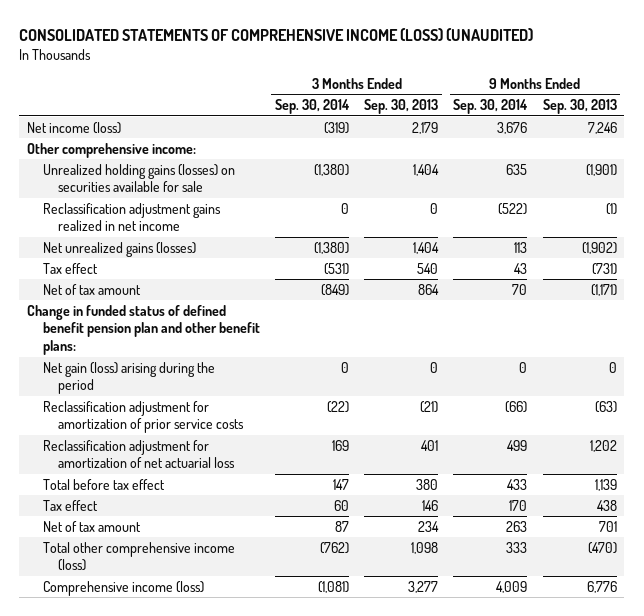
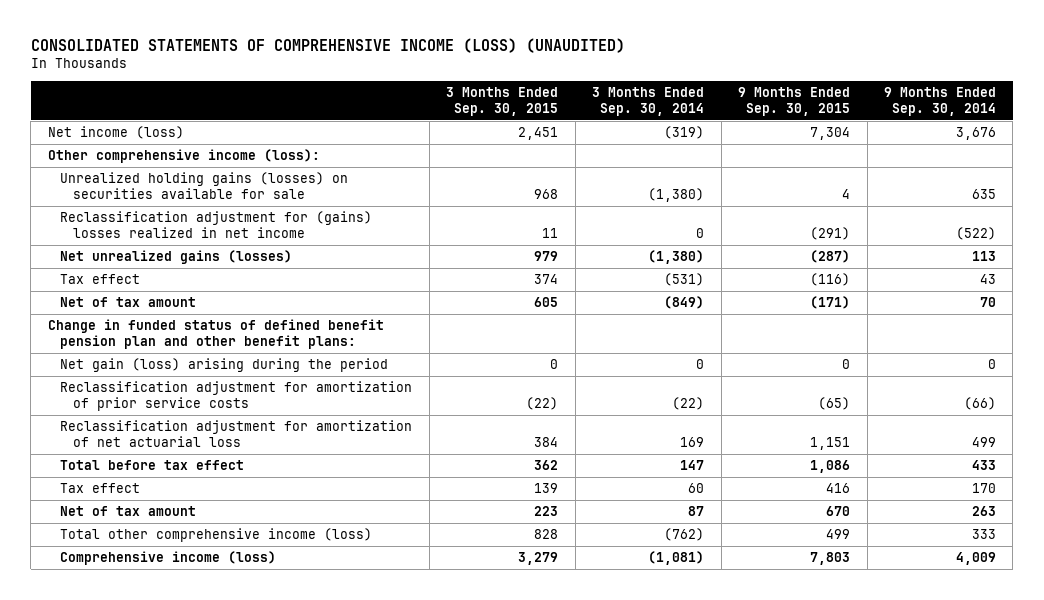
[364,99,439,115] Sep. 30, 2013 -> none
[542,99,617,115] Sep. 30, 2013 -> none
none -> [446,87,559,116] 3 Months Ended Sep. 30, 2015
none -> [738,87,851,116] 9 Months Ended Sep. 30, 2015
[26,142,196,158] Other comprehensive income: -> [47,149,320,164] Other comprehensive income (loss):
[42,202,221,232] Reclassification adjustment gains realized in net income -> [60,211,373,238] Reclassification adjustment for (gains) losses realized in net income

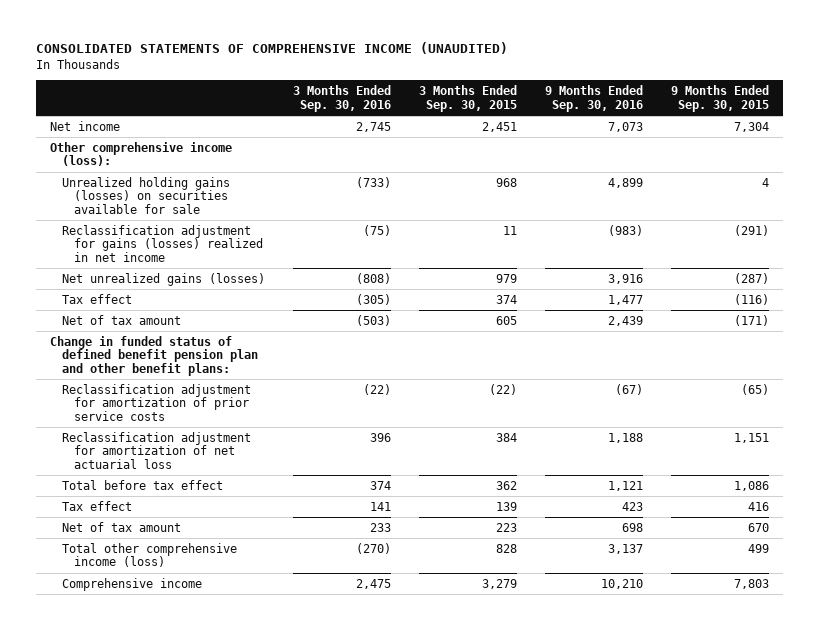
[30,37,625,53] CONSOLIDATED STATEMENTS OF COMPREHENSIVE INCOME (LOSS) (UNAUDITED) -> [35,42,508,55] CONSOLIDATED STATEMENTS OF COMPREHENSIVE INCOME (UNAUDITED)
[592,87,705,116] 3 Months Ended Sep. 30, 2014 -> none
[884,87,997,116] 9 Months Ended Sep. 30, 2014 -> none
none -> [293,85,392,112] 3 Months Ended Sep. 30, 2016
none -> [545,85,644,112] 9 Months Ended Sep. 30, 2016
[47,126,184,140] Net income (loss) -> [49,120,120,131] Net income
[60,211,373,238] Reclassification adjustment for (gains) losses realized in net income -> [61,224,264,262] Reclassification adjustment for gains (losses) realized in net income
[60,358,389,373] Net gain (loss) arising during the period -> none
[60,551,277,566] Comprehensive income (loss) -> [61,577,202,591] Comprehensive income

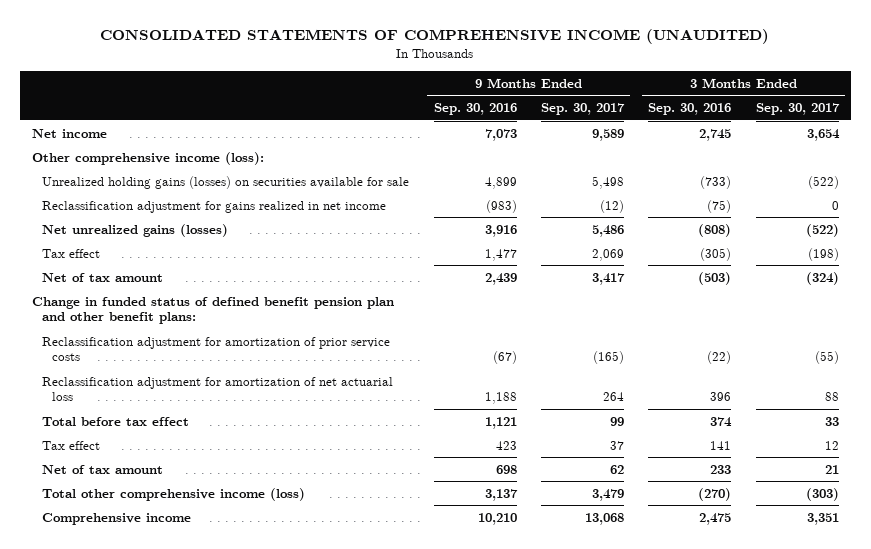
[419,85,518,112] 3 Months Ended Sep. 30, 2015 -> none
[671,85,770,112] 9 Months Ended Sep. 30, 2015 -> none
none -> [541,103,626,116] Sep. 30, 2017
none -> [755,103,840,116] Sep. 30, 2017
[61,224,264,262] Reclassification adjustment for gains (losses) realized in net income -> [42,200,387,213] Reclassification adjustment for gains realized in net income

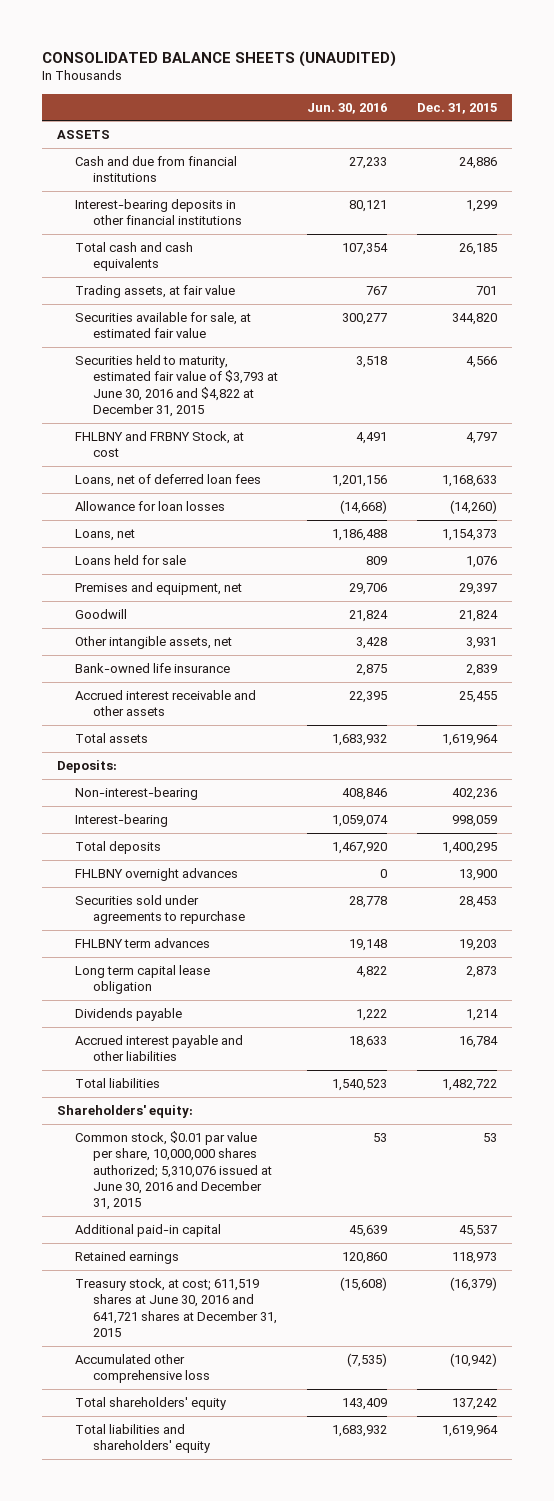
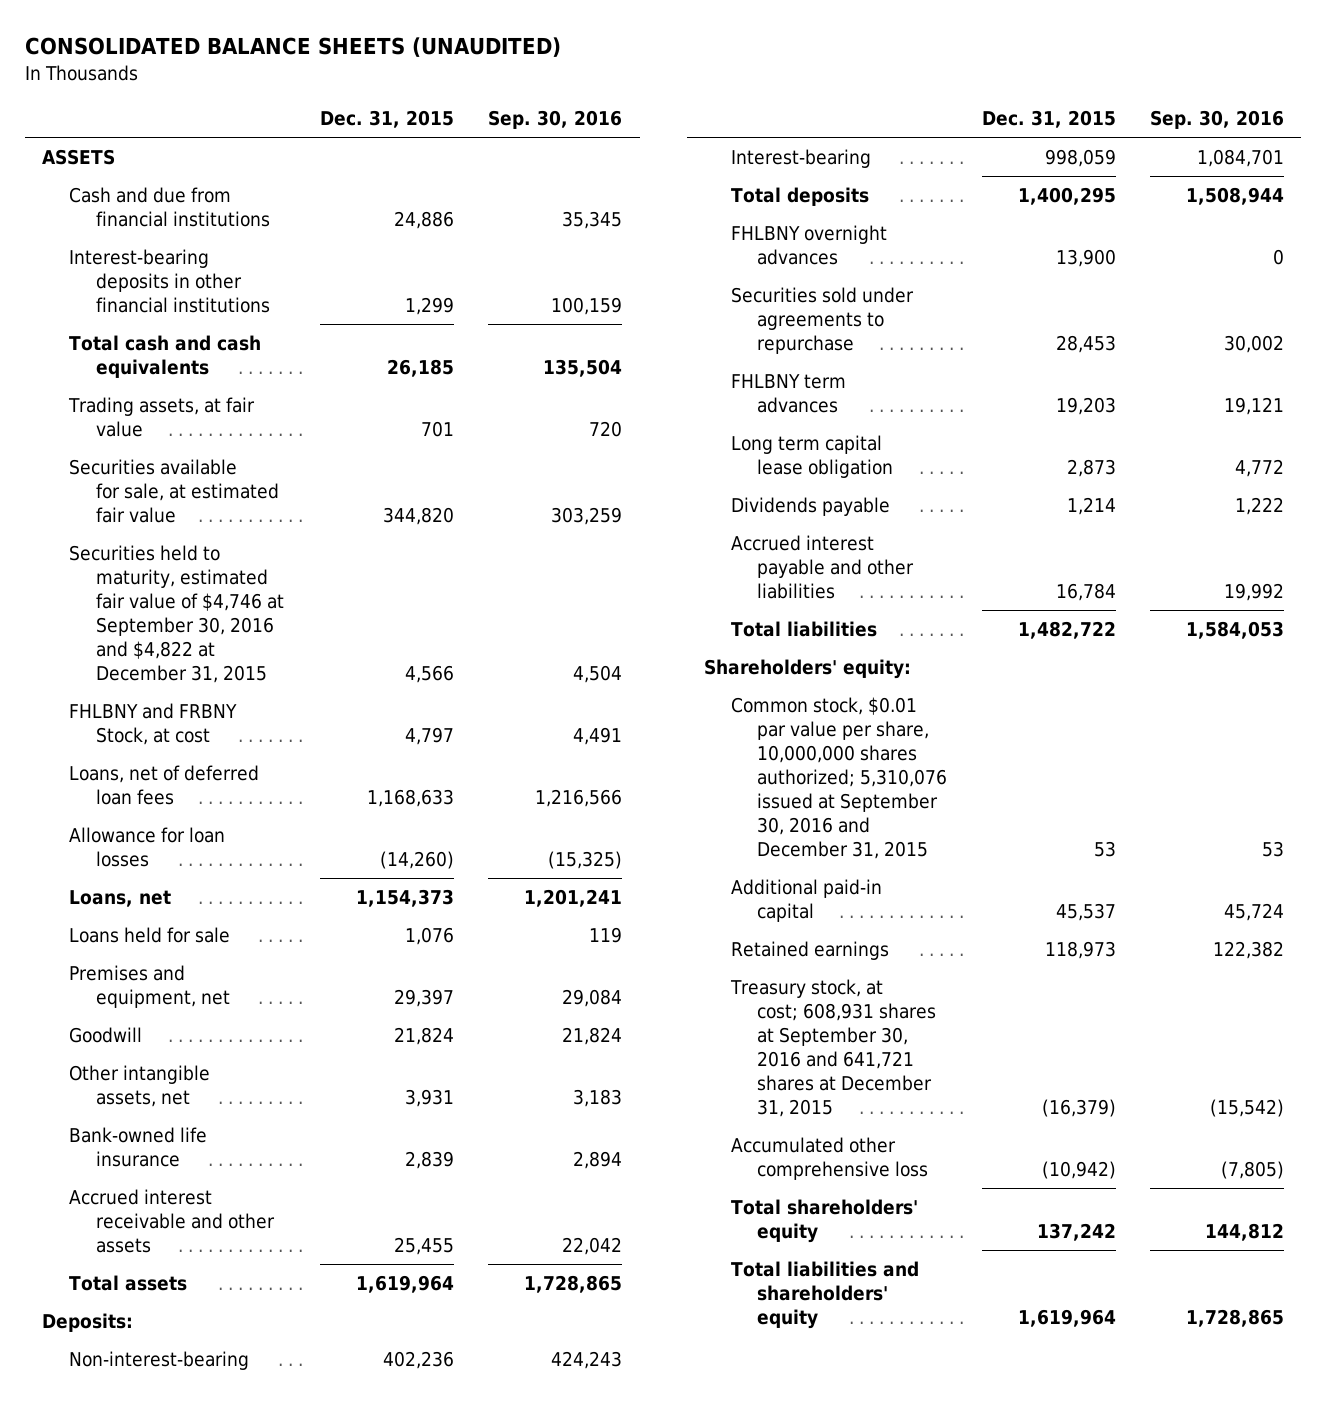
[307,102,388,114] Jun. 30, 2016 -> none
none -> [488,109,623,129] Sep. 30, 2016
[74,355,278,418] Securities held to maturity, estimated fair value of $3,793 at June 30, 2016 and $4,822 at December 31, 2015 -> [68,545,284,683] Securities held to maturity, estimated fair value of $4,746 at September 30, 2016 and $4,822 at December 31, 2015
[74,1131,272,1211] Common stock, $0.01 par value per share, 10,000,000 shares authorized; 5,310,076 issued at June 30, 2016 and December 31, 2015 -> [730,697,948,859] Common stock, $0.01 par value per share, 10,000,000 shares authorized; 5,310,076 issued at September 30, 2016 and December 31, 2015
[74,1278,277,1338] Treasury stock, at cost; 611,519 shares at June 30, 2016 and 641,721 shares at December 31, 2015 -> [729,979,937,1117] Treasury stock, at cost; 608,931 shares at September 30, 2016 and 641,721 shares at December 31, 2015

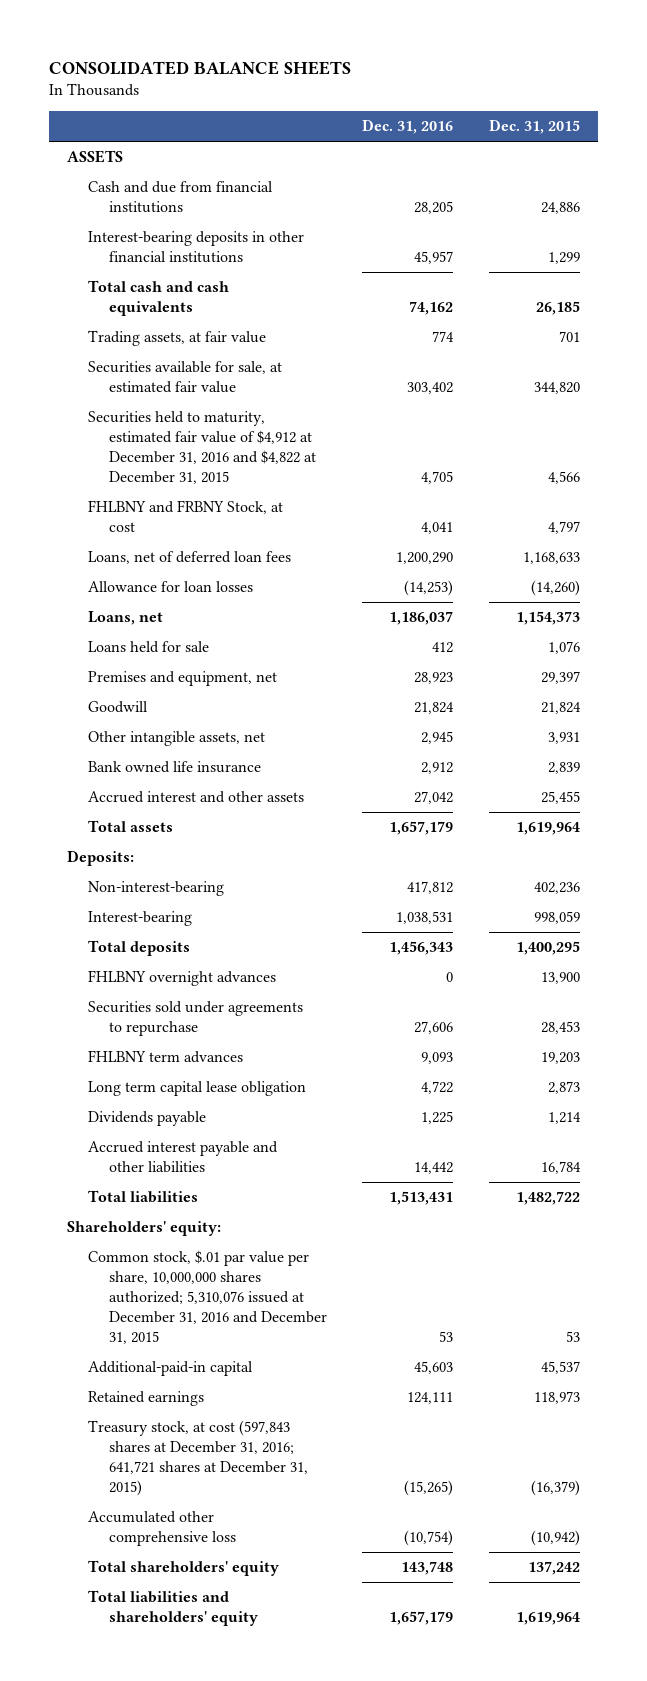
[25,37,562,58] CONSOLIDATED BALANCE SHEETS (UNAUDITED) -> [49,60,352,75] CONSOLIDATED BALANCE SHEETS
[488,109,623,129] Sep. 30, 2016 -> none
none -> [362,119,454,135] Dec. 31, 2016
[68,545,284,683] Securities held to maturity, estimated fair value of $4,746 at September 30, 2016 and $4,822 at December 31, 2015 -> [87,411,316,485] Securities held to maturity, estimated fair value of $4,912 at December 31, 2016 and $4,822 at December 31, 2015
[68,1127,207,1168] Bank-owned life insurance -> [87,761,261,774] Bank owned life insurance
[68,1189,275,1254] Accrued interest receivable and other assets -> [87,791,304,804] Accrued interest and other assets
[730,697,948,859] Common stock, $0.01 par value per share, 10,000,000 shares authorized; 5,310,076 issued at September 30, 2016 and December 31, 2015 -> [87,1250,327,1344] Common stock, $.01 par value per share, 10,000,000 shares authorized; 5,310,076 issued at December 31, 2016 and December 31, 2015
[730,879,882,923] Additional paid-in capital -> [87,1361,253,1377] Additional-paid-in capital
[729,979,937,1117] Treasury stock, at cost; 608,931 shares at September 30, 2016 and 641,721 shares at December 31, 2015 -> [87,1420,308,1497] Treasury stock, at cost (597,843 shares at December 31, 2016; 641,721 shares at December 31, 2015)

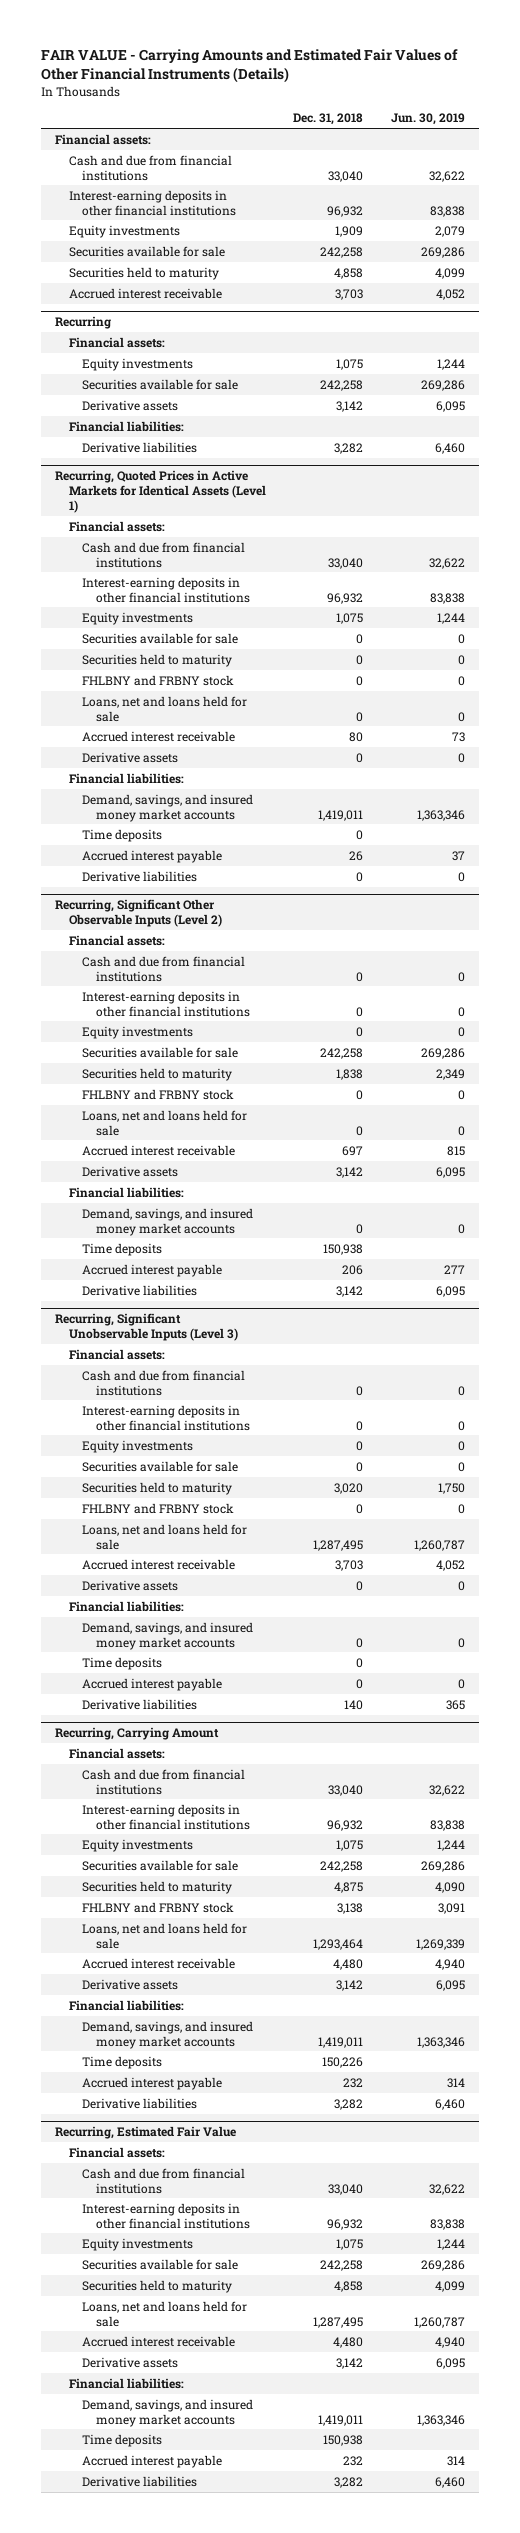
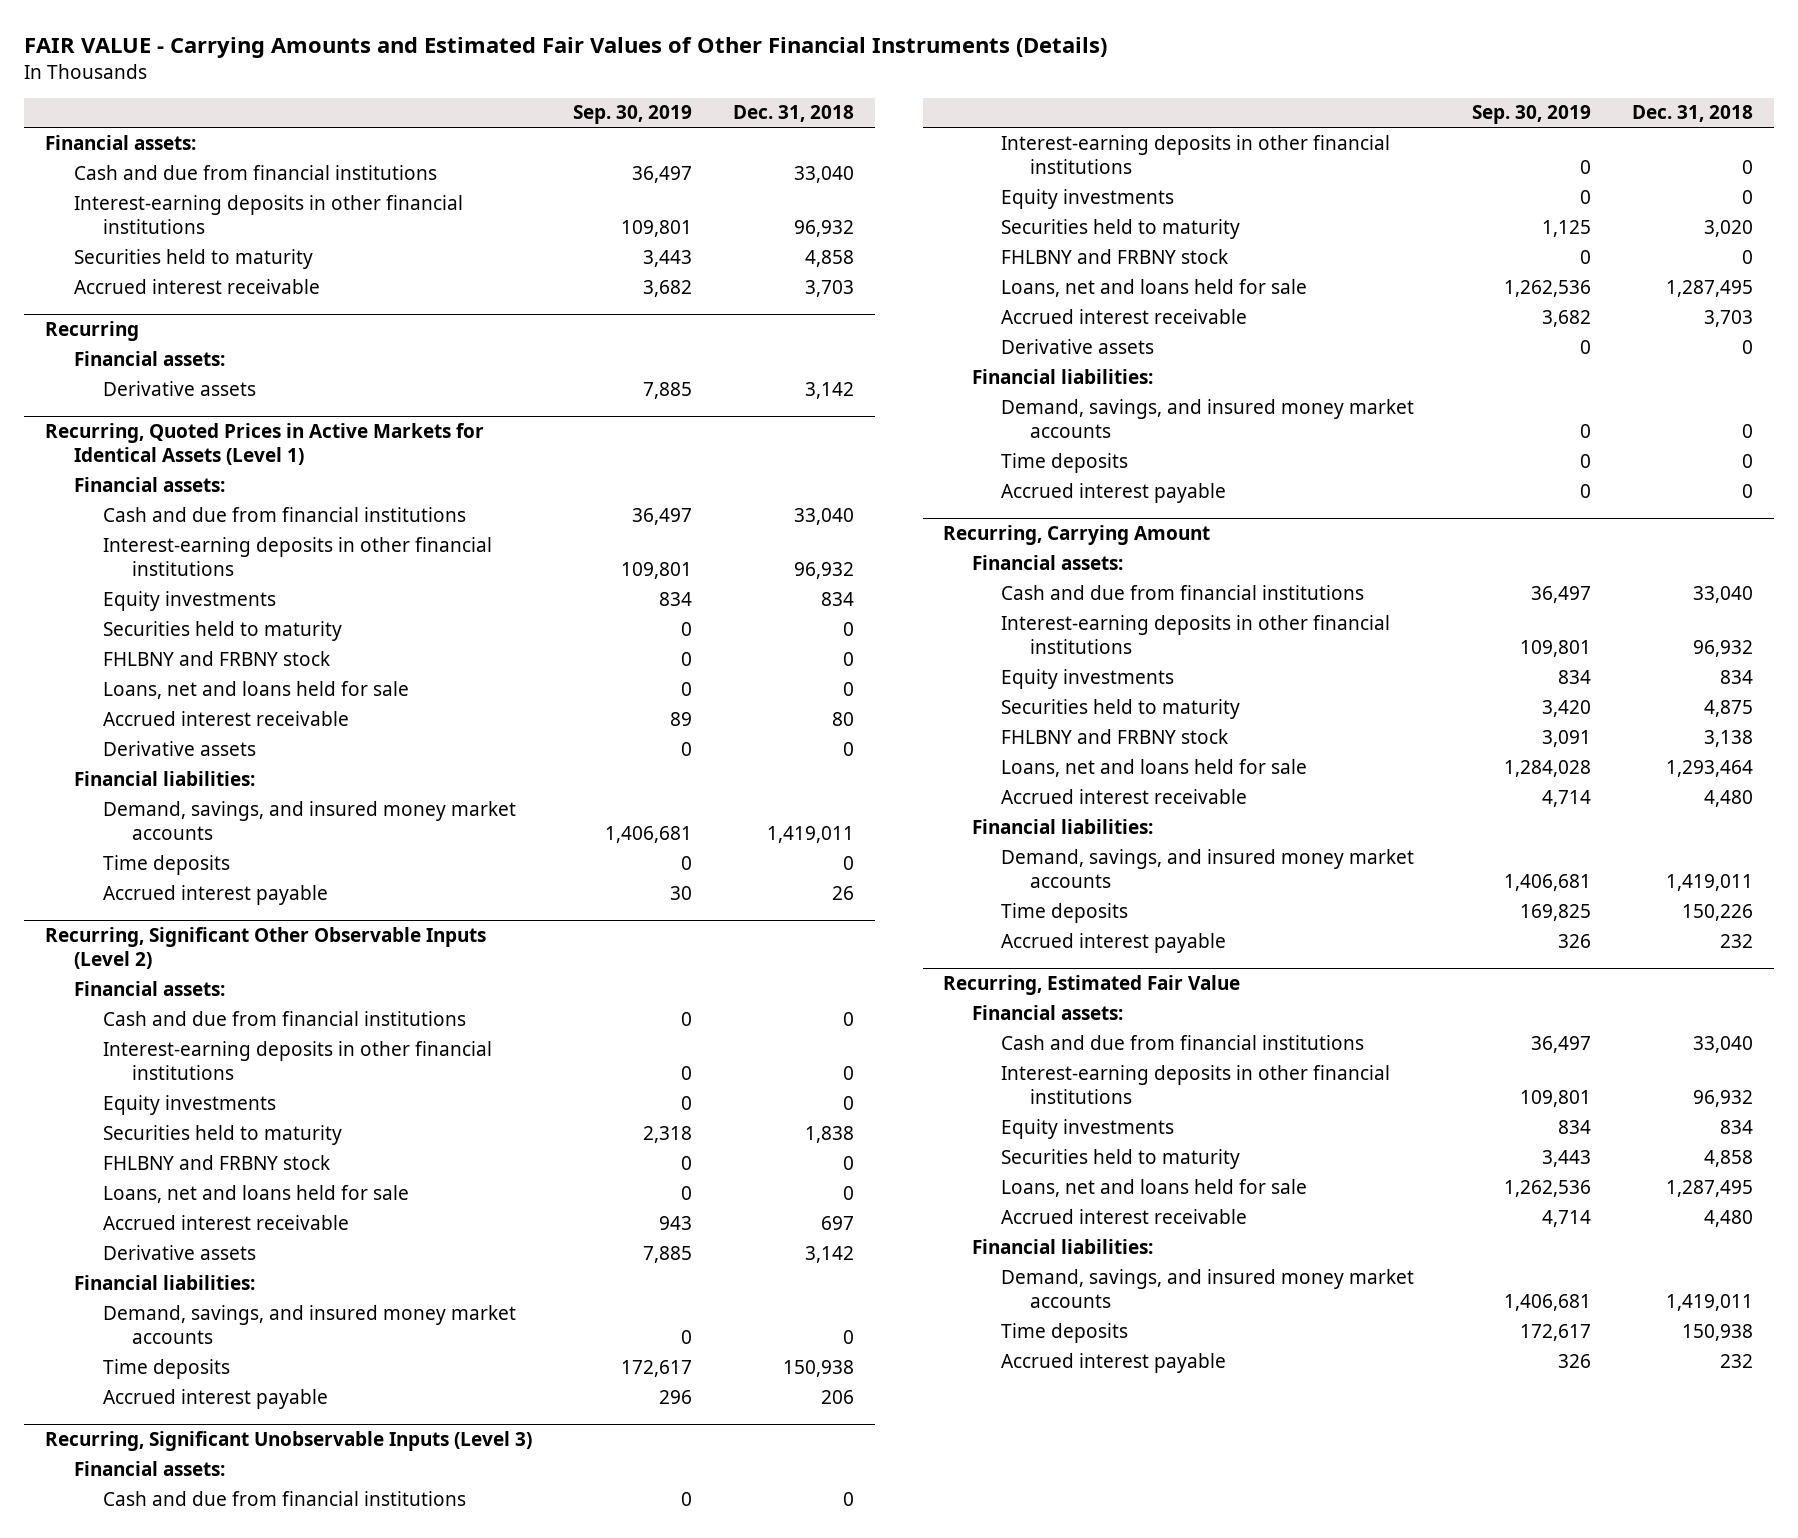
[390,113,465,126] Jun. 30, 2019 -> none
none -> [573,105,693,125] Sep. 30, 2019
[68,224,180,238] Equity investments -> none
[68,245,225,257] Securities available for sale -> none
[82,357,194,371] Equity investments -> none
[82,378,239,390] Securities available for sale -> none
[68,420,184,432] Financial liabilities: -> none
[82,441,198,453] Derivative liabilities -> none
[82,632,239,644] Securities available for sale -> none
[336,612,364,624] 1,075 -> [821,591,855,606] 834
[82,870,198,882] Derivative liabilities -> none
[82,1046,239,1058] Securities available for sale -> none
[82,1284,198,1296] Derivative liabilities -> none
[82,1460,239,1472] Securities available for sale -> none
[82,1698,198,1710] Derivative liabilities -> none
[82,1859,239,1871] Securities available for sale -> none
[336,1839,364,1851] 1,075 -> [1720,669,1754,684] 834
[82,1978,179,1990] Derivative assets -> none
[82,2097,198,2109] Derivative liabilities -> none
[82,2258,239,2270] Securities available for sale -> none
[336,2238,364,2250] 1,075 -> [1720,1119,1754,1134] 834
[82,2356,179,2368] Derivative assets -> none
[82,2475,198,2487] Derivative liabilities -> none

